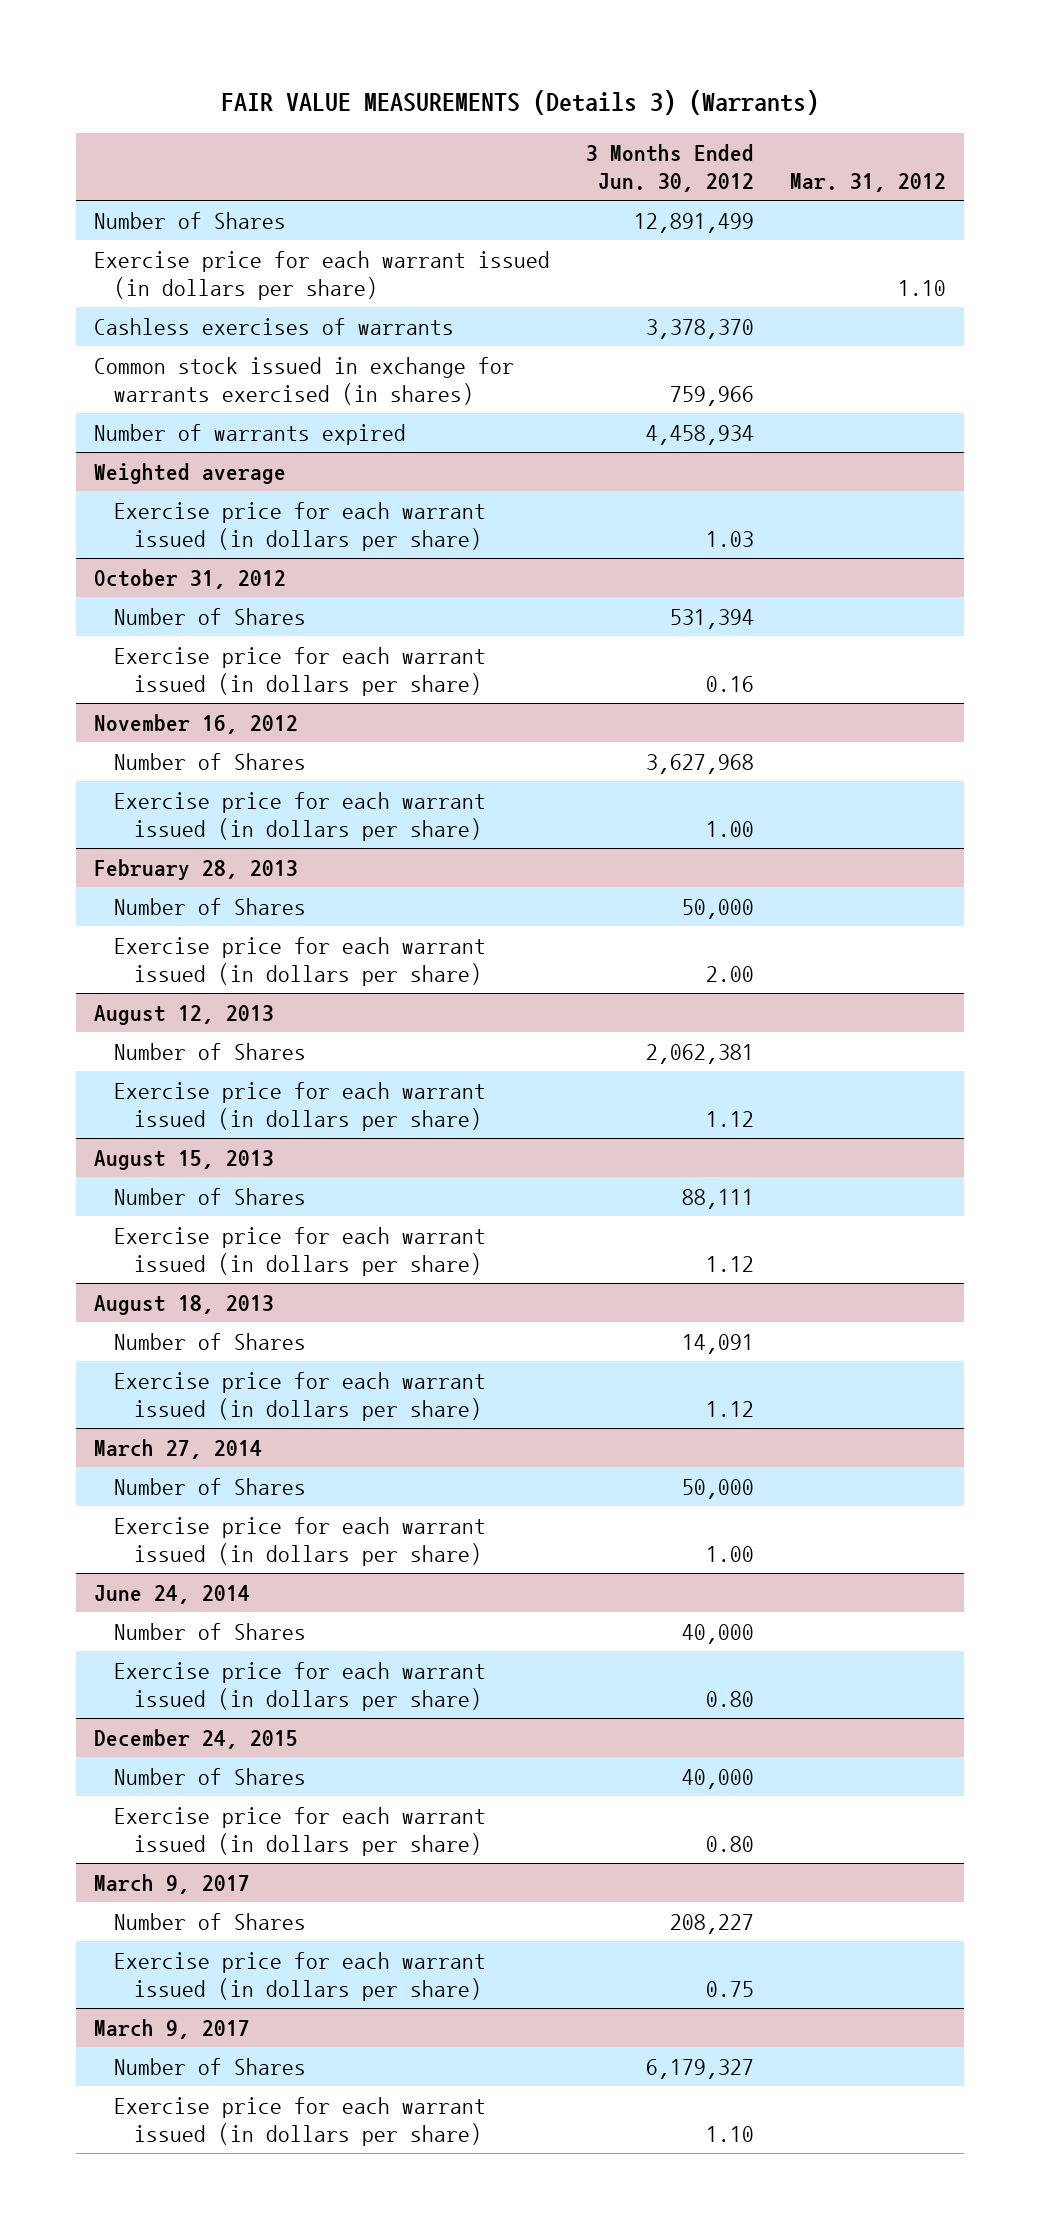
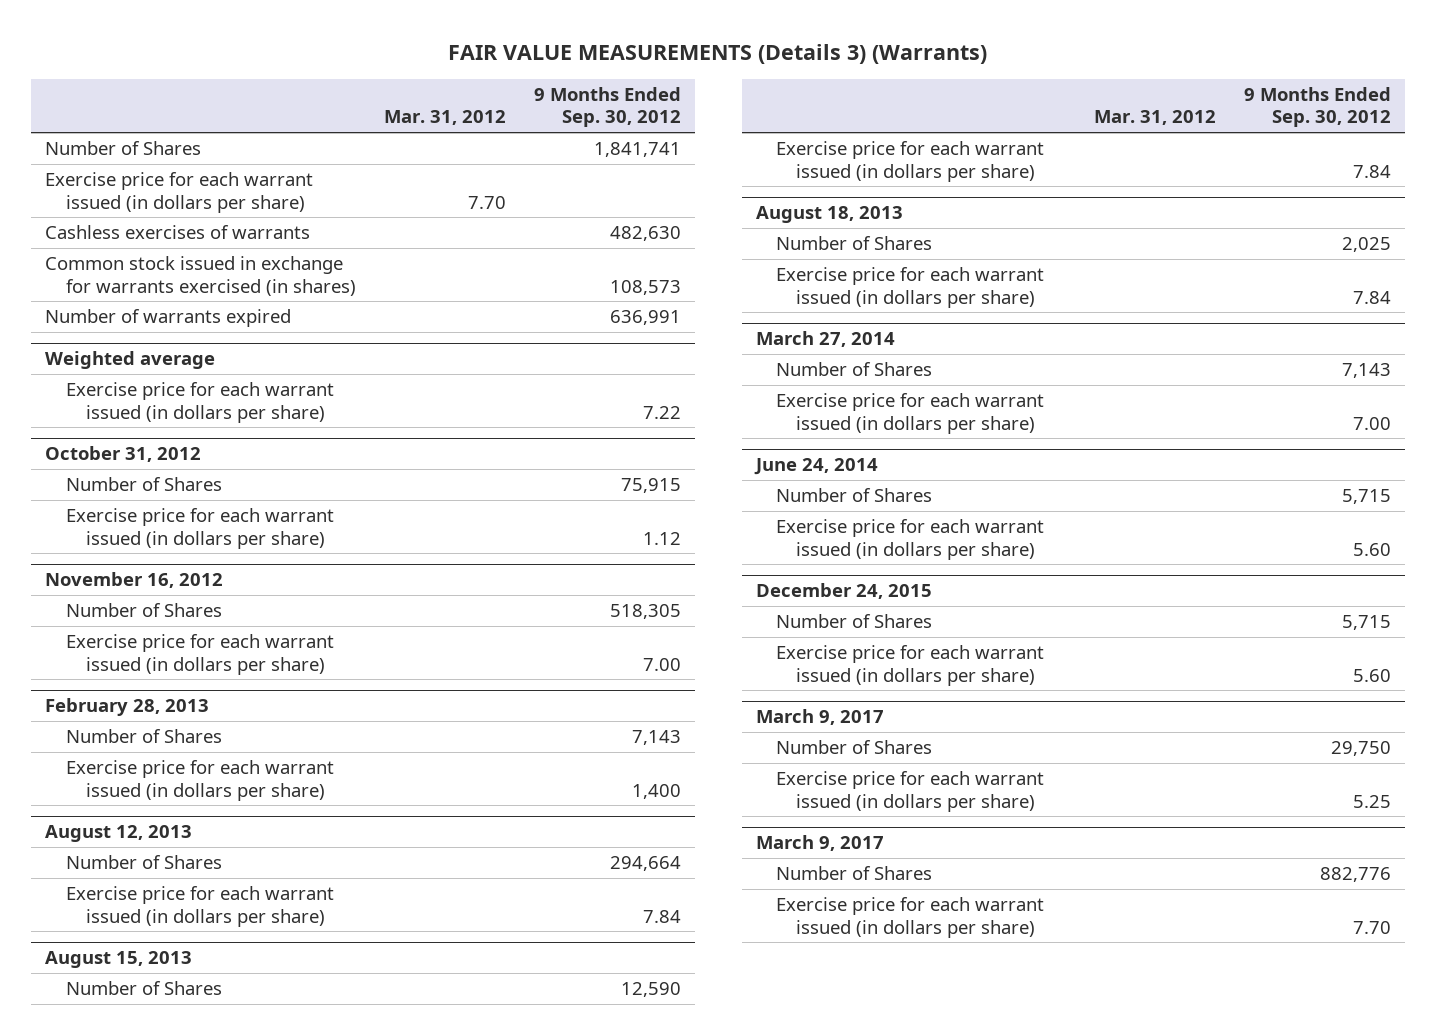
[585,143,754,192] 3 Months Ended Jun. 30, 2012 -> none
none -> [534,86,682,128] 9 Months Ended Sep. 30, 2012
[897,279,946,296] 1.10 -> [467,195,506,209] 7.70

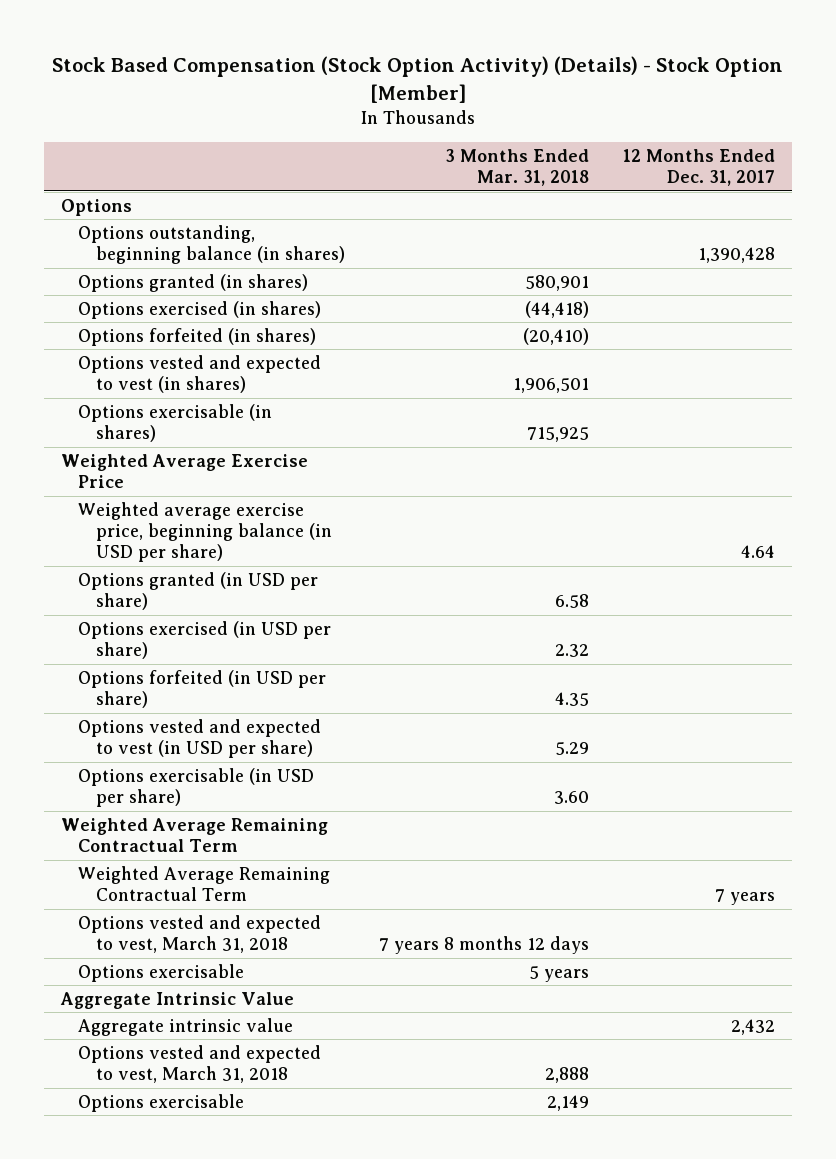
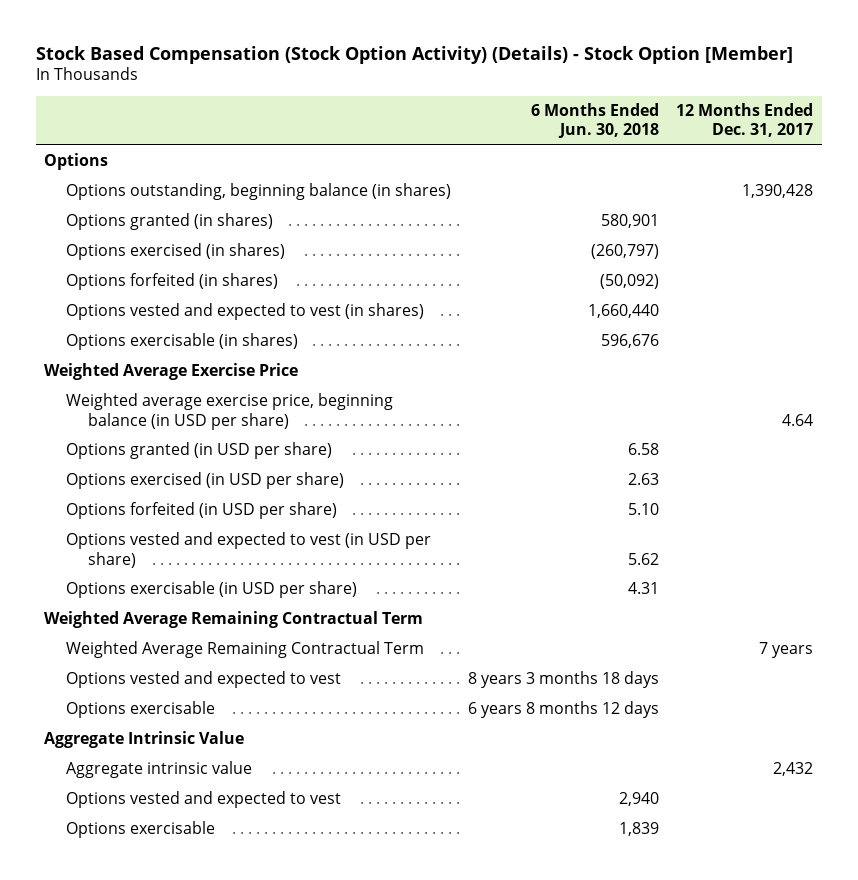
[444,148,589,187] 3 Months Ended Mar. 31, 2018 -> none
none -> [531,102,660,139] 6 Months Ended Jun. 30, 2018
[78,914,322,954] Options vested and expected to vest, March 31, 2018 -> [66,671,342,689] Options vested and expected to vest
[78,1044,322,1084] Options vested and expected to vest, March 31, 2018 -> [66,791,342,809] Options vested and expected to vest

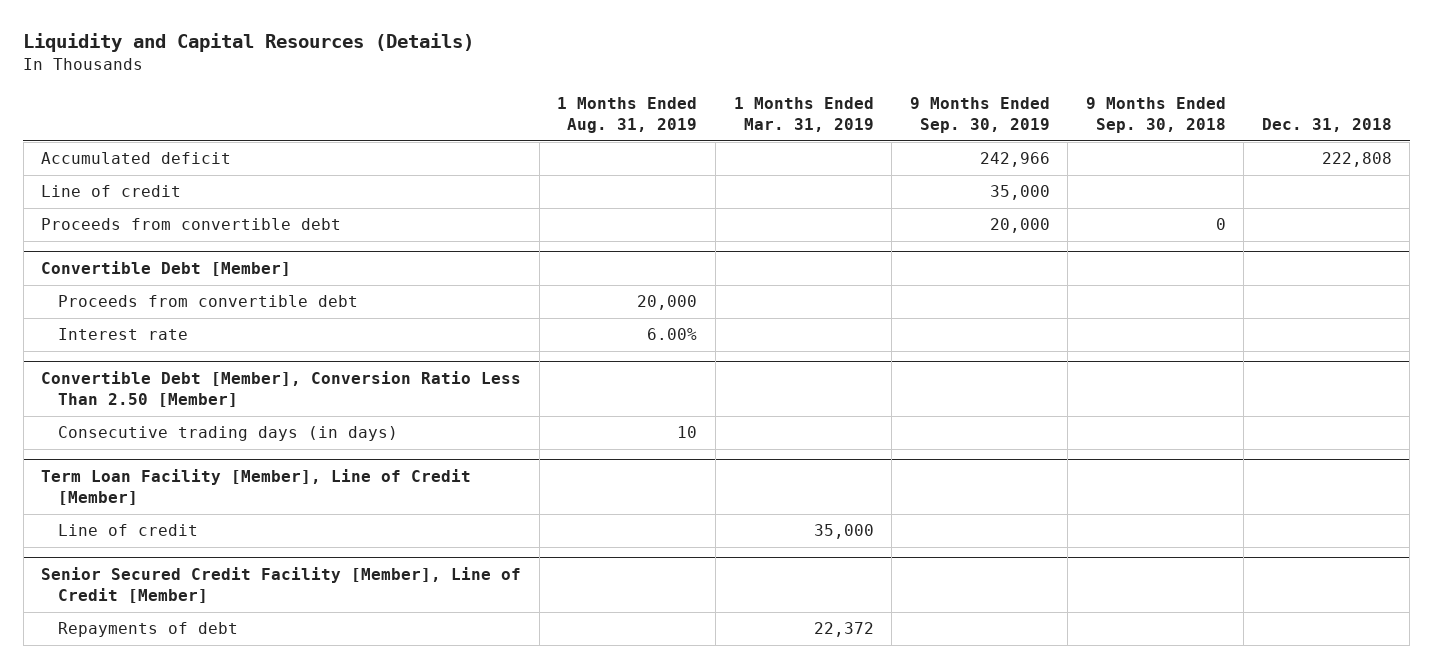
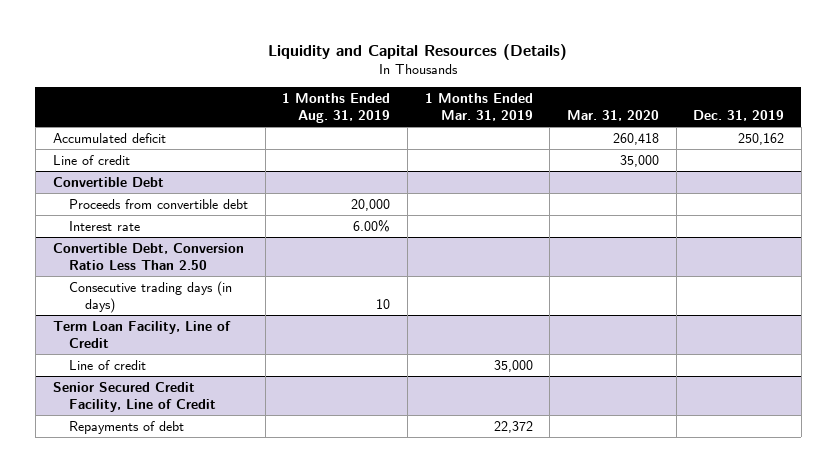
[909,96,1050,133] 9 Months Ended Sep. 30, 2019 -> none
[1085,96,1226,133] 9 Months Ended Sep. 30, 2018 -> none
[1261,117,1392,132] Dec. 31, 2018 -> none
none -> [566,110,659,122] Mar. 31, 2020
none -> [693,110,785,122] Dec. 31, 2019
[41,218,342,231] Proceeds from convertible debt -> none
[41,260,292,276] Convertible Debt [Member] -> [52,176,164,187] Convertible Debt
[41,370,522,407] Convertible Debt [Member], Conversion Ratio Less Than 2.50 [Member] -> [52,242,244,270] Convertible Debt, Conversion Ratio Less Than 2.50
[41,468,472,505] Term Loan Facility [Member], Line of Credit [Member] -> [52,320,231,348] Term Loan Facility, Line of Credit
[41,566,522,603] Senior Secured Credit Facility [Member], Line of Credit [Member] -> [52,381,216,412] Senior Secured Credit Facility, Line of Credit

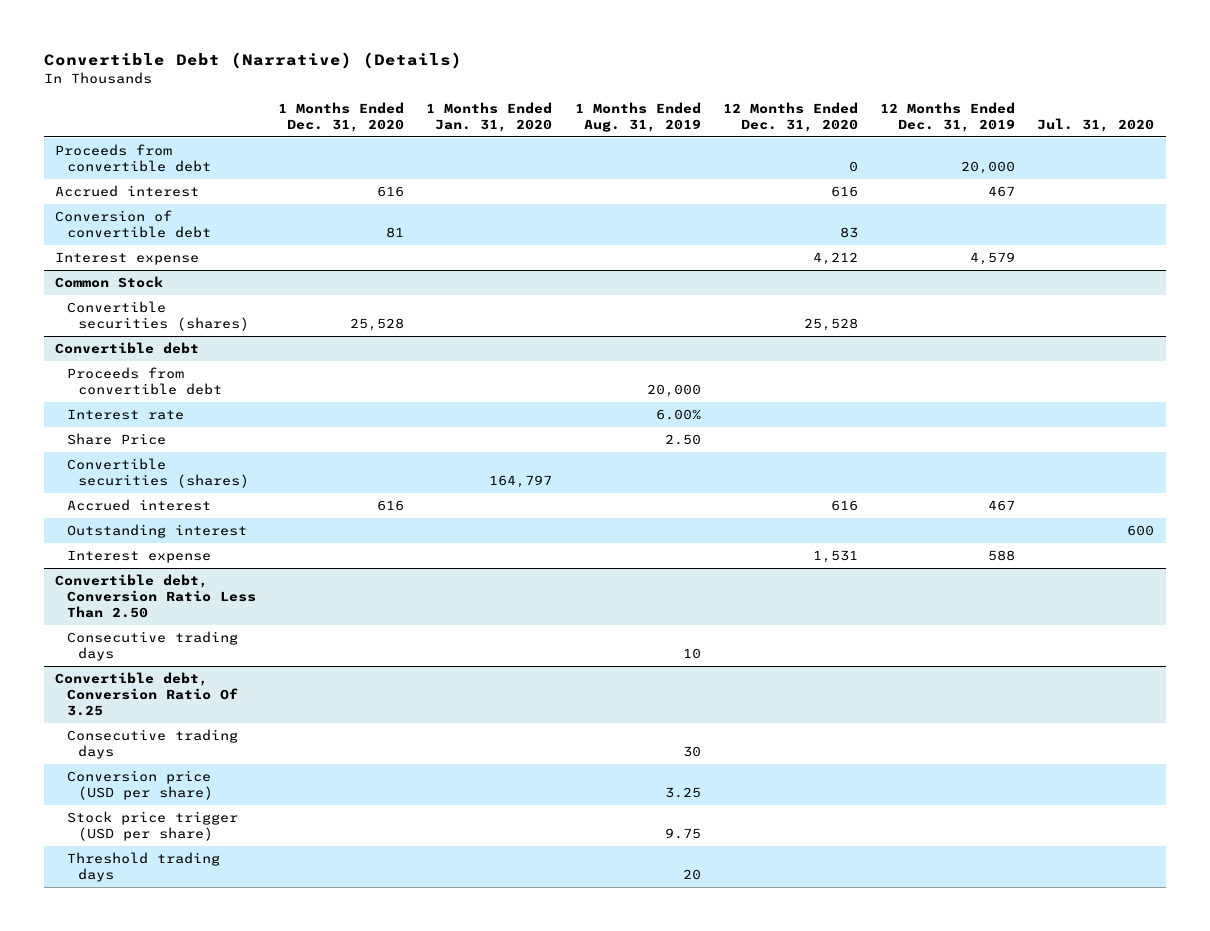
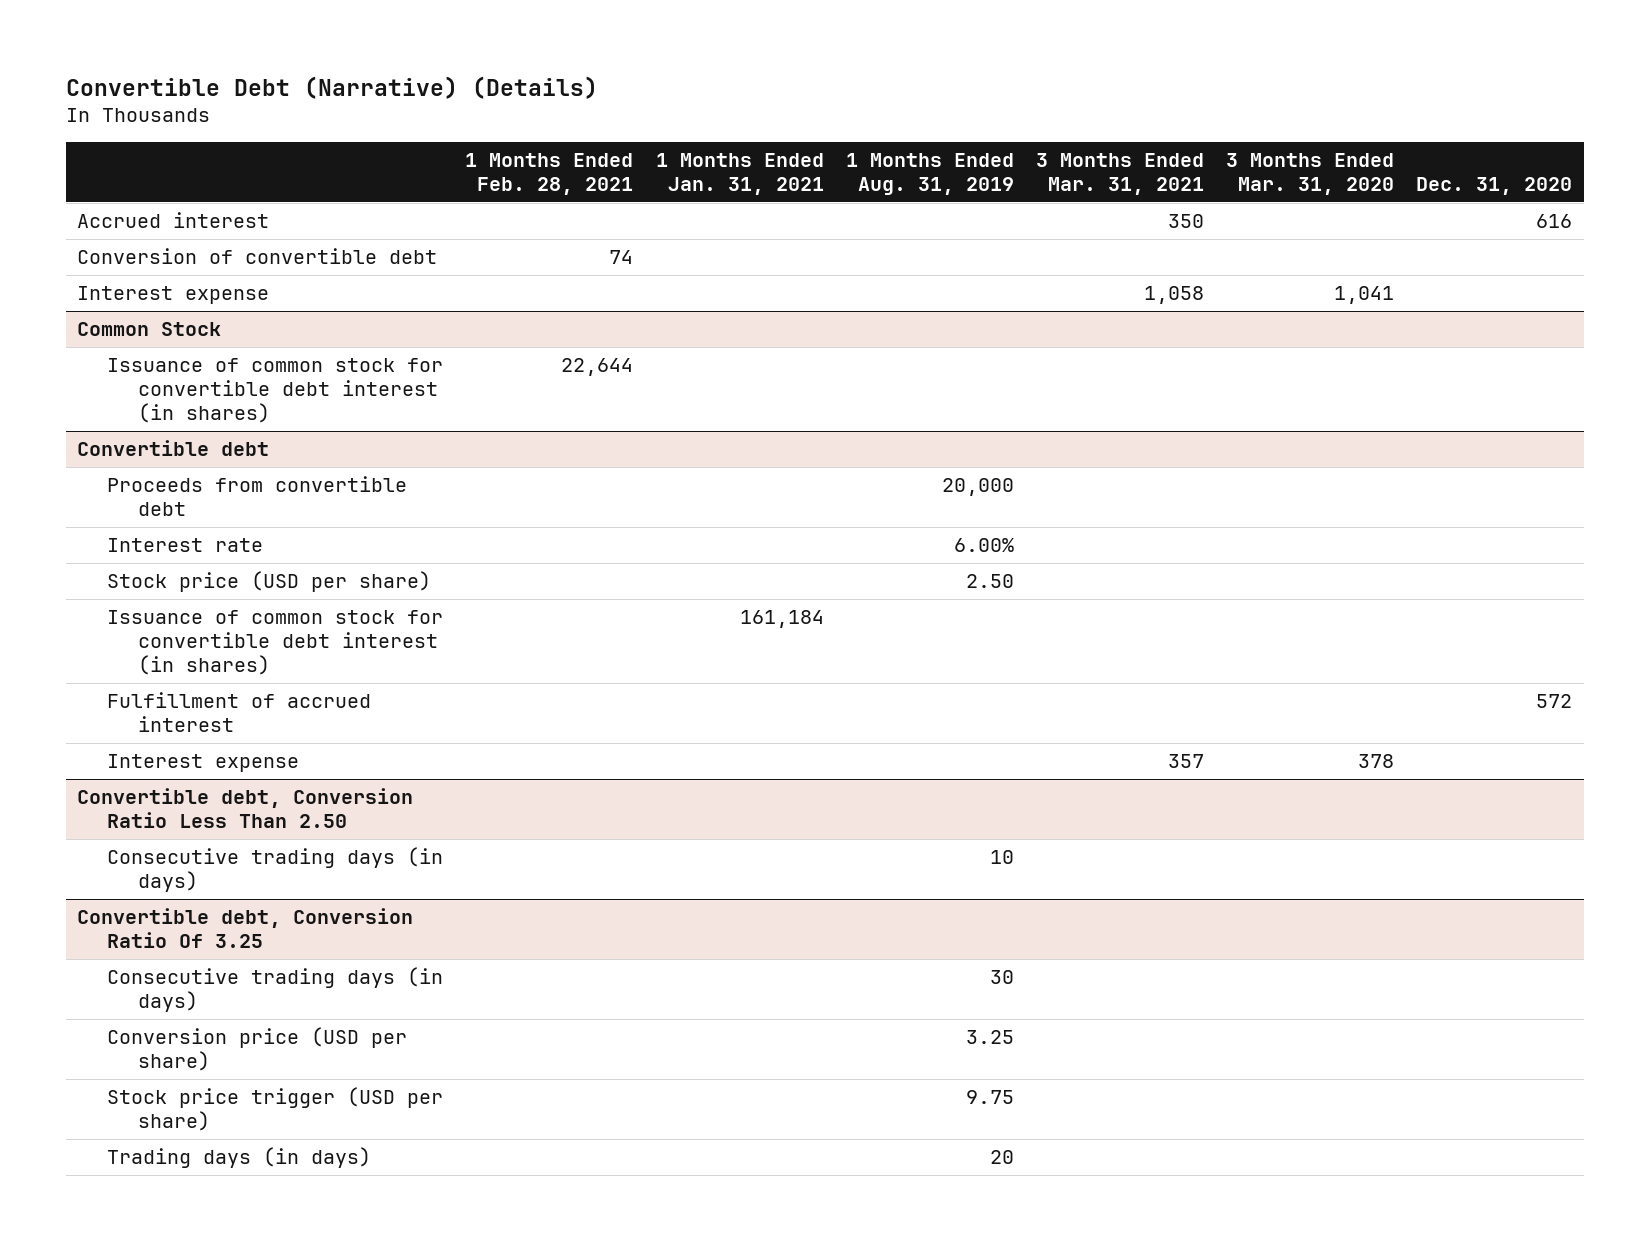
[278,101,405,132] 1 Months Ended Dec. 31, 2020 -> none
[426,101,553,132] 1 Months Ended Jan. 31, 2020 -> none
[722,101,858,132] 12 Months Ended Dec. 31, 2020 -> none
[880,101,1016,132] 12 Months Ended Dec. 31, 2019 -> none
[1037,117,1155,132] Jul. 31, 2020 -> none
none -> [465,152,634,196] 1 Months Ended Feb. 28, 2021
none -> [655,152,824,196] 1 Months Ended Jan. 31, 2021
none -> [1035,152,1204,196] 3 Months Ended Mar. 31, 2021
none -> [1226,152,1395,196] 3 Months Ended Mar. 31, 2020
none -> [1416,177,1573,196] Dec. 31, 2020
[55,144,211,173] Proceeds from convertible debt -> none
[66,301,250,332] Convertible securities (shares) -> [107,357,444,424] Issuance of common stock for convertible debt interest (in shares)
[66,499,211,512] Accrued interest -> none
[66,433,166,446] Share Price -> [107,570,432,592] Stock price (USD per share)
[66,458,250,489] Convertible securities (shares) -> [107,609,444,676] Issuance of common stock for convertible debt interest (in shares)
[66,524,247,539] Outstanding interest -> [107,691,372,733] Fulfillment of accrued interest
[66,631,238,662] Consecutive trading days -> [107,846,444,893] Consecutive trading days (in days)
[66,729,238,760] Consecutive trading days -> [107,966,444,1013] Consecutive trading days (in days)
[66,852,220,883] Threshold trading days -> [107,1146,372,1168] Trading days (in days)

